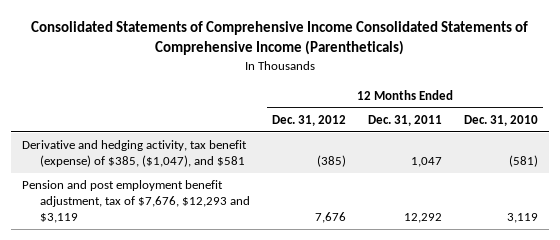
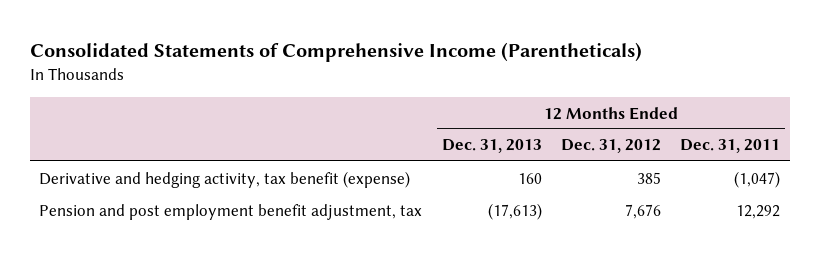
[31,20,529,56] Consolidated Statements of Comprehensive Income Consolidated Statements of Comprehensive Income (Parentheticals) -> [29,41,642,62] Consolidated Statements of Comprehensive Income (Parentheticals)
[463,114,538,126] Dec. 31, 2010 -> none
none -> [441,139,542,154] Dec. 31, 2013
[22,140,248,168] Derivative and hedging activity, tax benefit (expense) of $385, ($1,047), and $581 -> [39,170,411,188] Derivative and hedging activity, tax benefit (expense)
[317,155,347,168] (385) -> [636,171,661,184] 385
[410,157,442,168] 1,047 -> [734,170,781,188] (1,047)
[22,180,251,224] Pension and post employment benefit adjustment, tax of $7,676, $12,293 and $3,119 -> [39,203,423,220] Pension and post employment benefit adjustment, tax

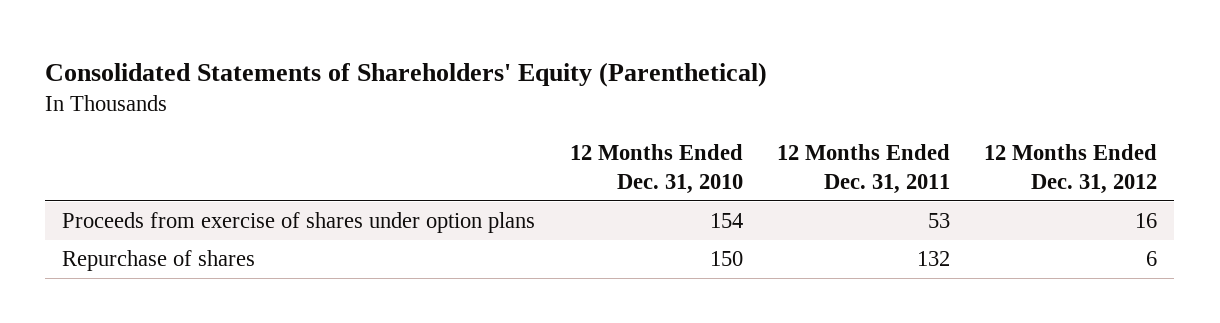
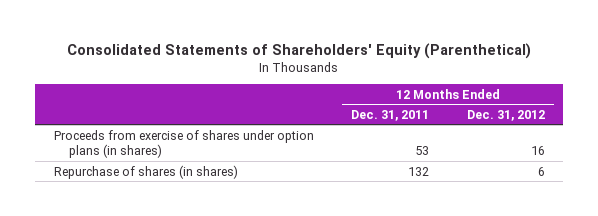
[569,144,743,195] 12 Months Ended Dec. 31, 2010 -> none
[62,212,536,234] Proceeds from exercise of shares under option plans -> [53,129,314,159] Proceeds from exercise of shares under option plans (in shares)
[62,250,256,272] Repurchase of shares -> [53,164,238,179] Repurchase of shares (in shares)

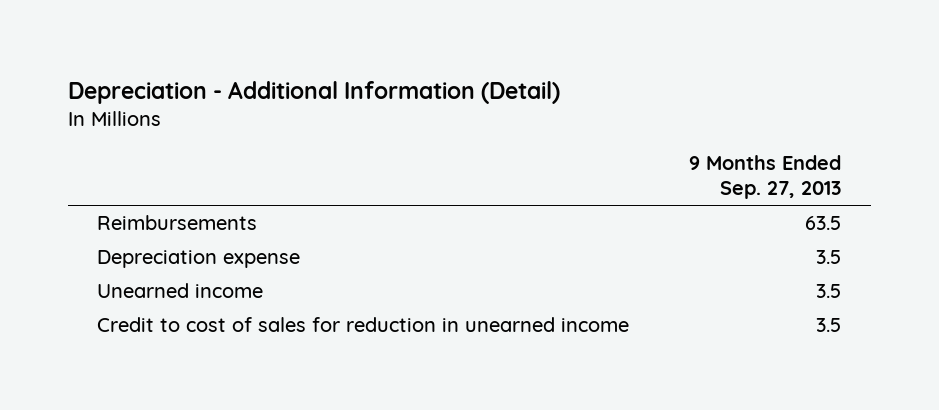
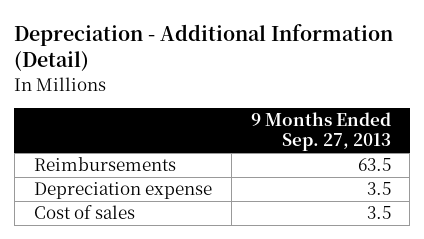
[97,317,630,333] Credit to cost of sales for reduction in unearned income -> none
[97,283,264,299] Unearned income -> [33,205,135,220] Cost of sales

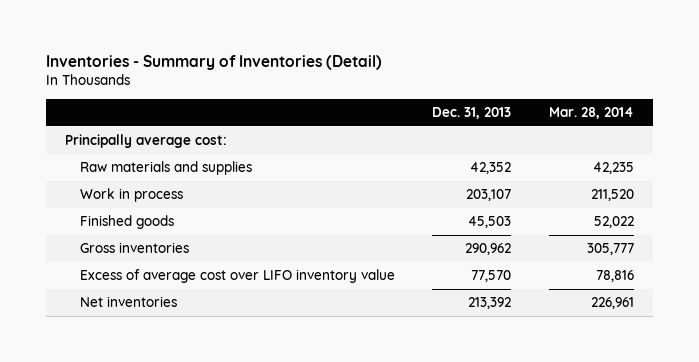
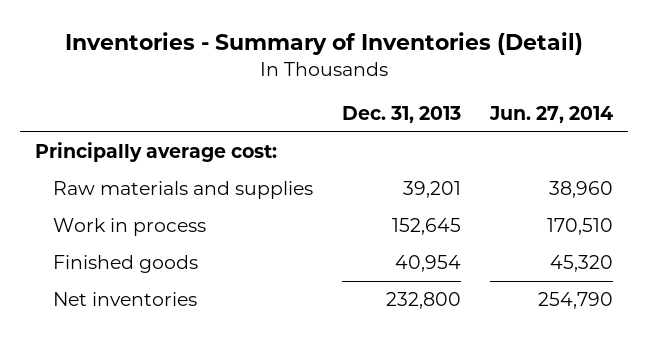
[548,107,634,120] Mar. 28, 2014 -> none
none -> [489,106,614,124] Jun. 27, 2014
[79,242,189,254] Gross inventories -> none
[79,269,395,284] Excess of average cost over LIFO inventory value -> none
[470,162,512,175] 42,352 -> [403,181,462,199] 39,201
[466,189,512,202] 203,107 -> [392,218,462,236] 152,645
[468,216,512,229] 45,503 -> [395,255,462,273] 40,954
[468,297,512,310] 213,392 -> [386,292,462,310] 232,800

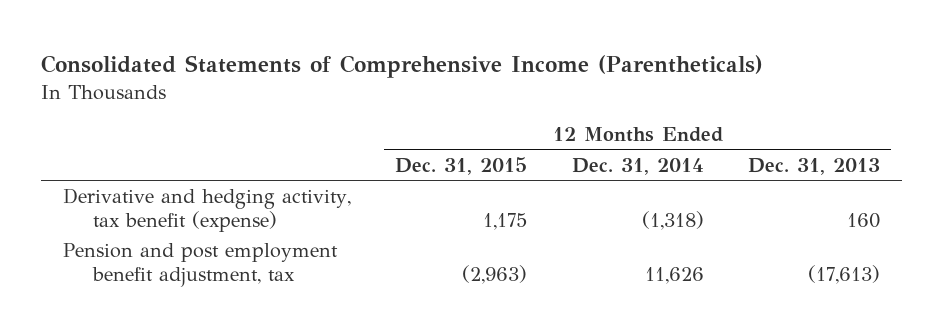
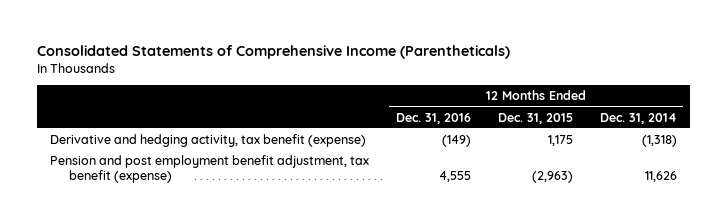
[747,157,880,175] Dec. 31, 2013 -> none
none -> [396,112,472,124] Dec. 31, 2016
[63,243,339,287] Pension and post employment benefit adjustment, tax -> [50,155,370,184] Pension and post employment benefit adjustment, tax benefit (expense)

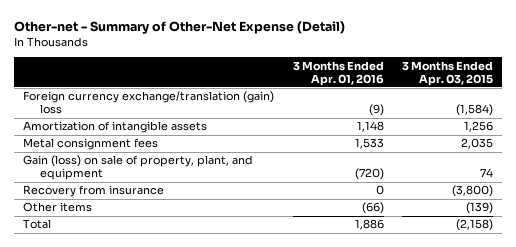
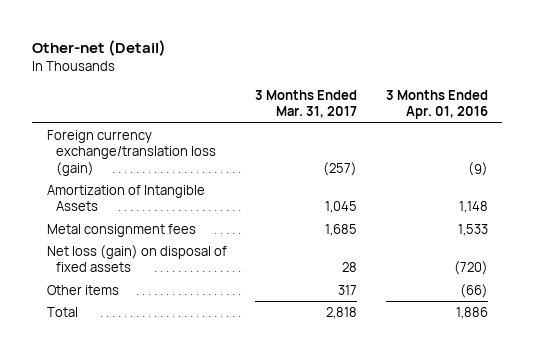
[14,21,346,35] Other-net - Summary of Other-Net Expense (Detail) -> [32,39,167,56] Other-net (Detail)
[402,60,494,86] 3 Months Ended Apr. 03, 2015 -> none
none -> [255,89,358,119] 3 Months Ended Mar. 31, 2017
[23,91,275,115] Foreign currency exchange/translation (gain) loss -> [46,129,216,176] Foreign currency exchange/translation loss (gain)
[23,121,208,134] Amortization of intangible assets -> [46,184,205,212] Amortization of Intangible Assets
[23,185,165,198] Recovery from insurance -> none
[23,155,254,181] Gain (loss) on sale of property, plant, and equipment -> [46,244,227,273] Net loss (gain) on disposal of fixed assets

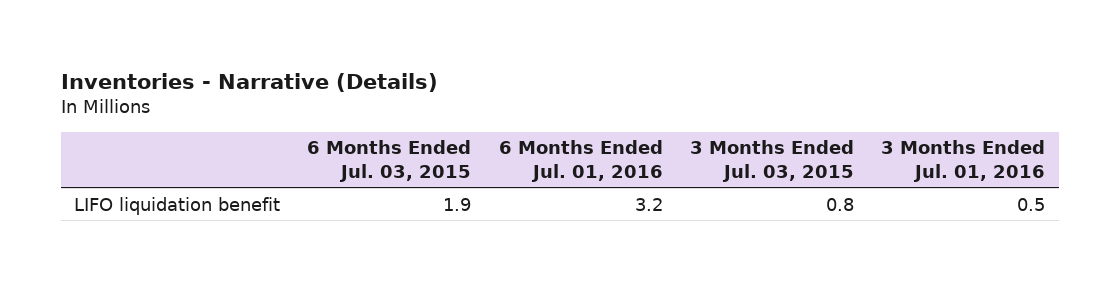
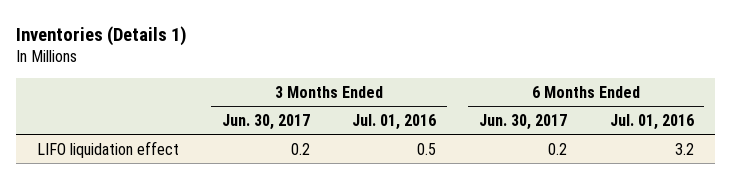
[60,72,438,92] Inventories - Narrative (Details) -> [15,25,187,46] Inventories (Details 1)
[307,140,472,182] 6 Months Ended Jul. 03, 2015 -> none
[689,140,854,182] 3 Months Ended Jul. 03, 2015 -> none
none -> [221,113,310,130] Jun. 30, 2017
none -> [479,113,568,130] Jun. 30, 2017
[74,196,281,215] LIFO liquidation benefit -> [37,140,180,158] LIFO liquidation effect

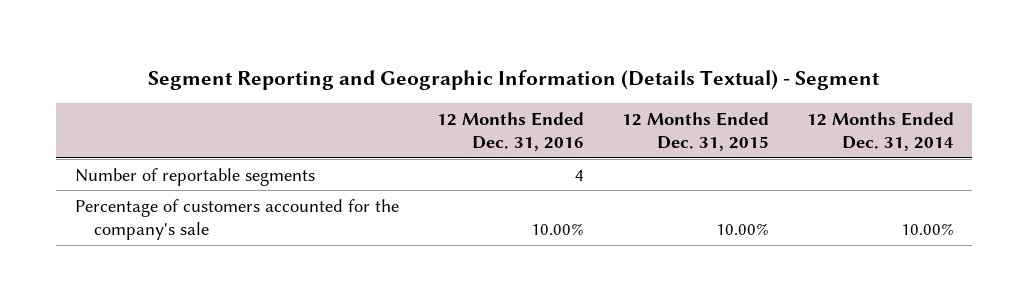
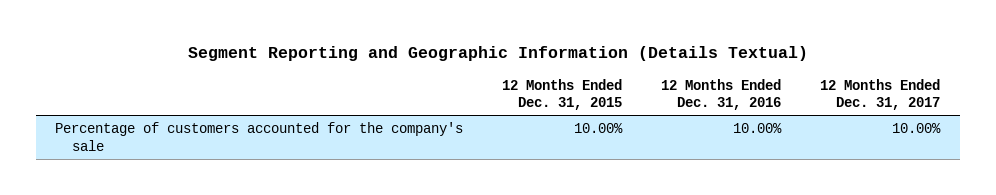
[148,69,881,90] Segment Reporting and Geographic Information (Details Textual) - Segment -> [187,46,808,62] Segment Reporting and Geographic Information (Details Textual)
[806,111,954,152] 12 Months Ended Dec. 31, 2014 -> none
none -> [820,78,941,111] 12 Months Ended Dec. 31, 2017
[74,167,315,186] Number of reportable segments -> none

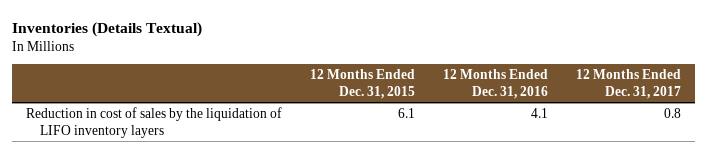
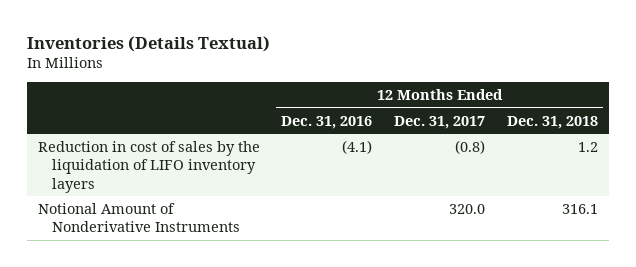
[310,69,416,99] 12 Months Ended Dec. 31, 2015 -> none
none -> [507,115,599,129] Dec. 31, 2018
[531,108,549,119] 4.1 -> [342,139,373,154] (4.1)
[664,108,682,119] 0.8 -> [455,139,486,154] (0.8)
none -> [37,202,241,233] Notional Amount of Nonderivative Instruments

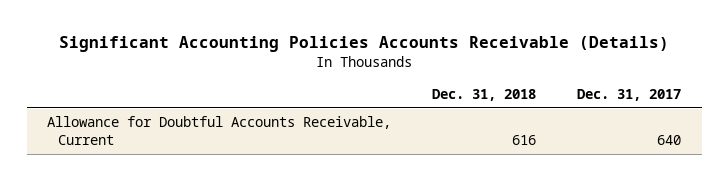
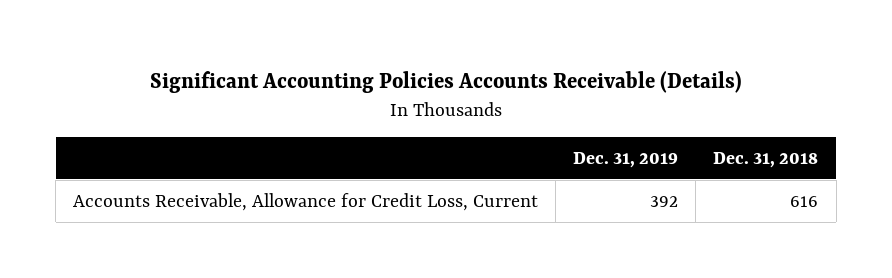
[577,89,682,102] Dec. 31, 2017 -> none
none -> [573,151,679,168] Dec. 31, 2019
[47,116,392,146] Allowance for Doubtful Accounts Receivable, Current -> [73,192,539,211] Accounts Receivable, Allowance for Credit Loss, Current

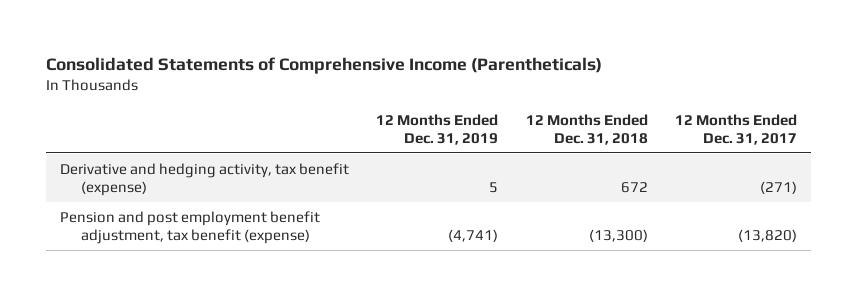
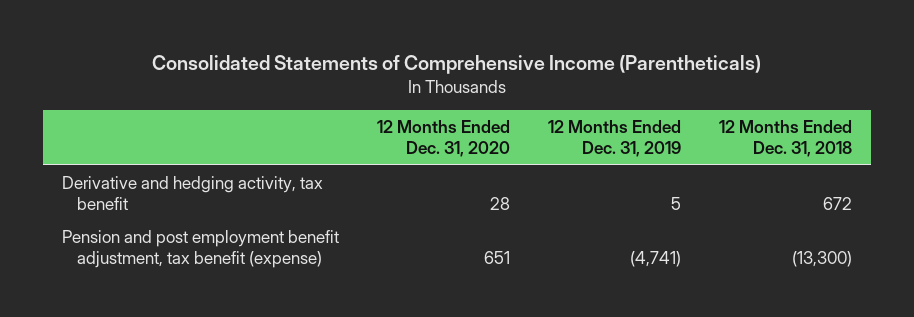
[674,113,797,145] 12 Months Ended Dec. 31, 2017 -> none
none -> [377,120,511,158] 12 Months Ended Dec. 31, 2020
[59,162,349,196] Derivative and hedging activity, tax benefit (expense) -> [62,176,324,210] Derivative and hedging activity, tax benefit

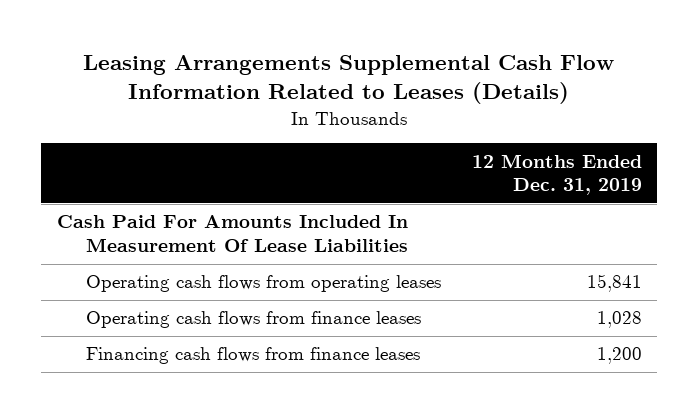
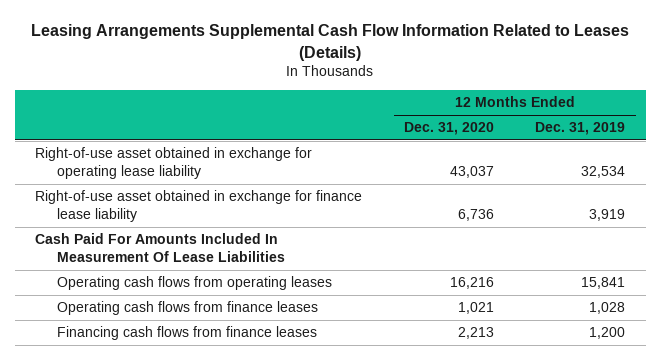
none -> [403,122,494,136] Dec. 31, 2020
none -> [35,147,313,180] Right-of-use asset obtained in exchange for operating lease liability
none -> [35,190,363,223] Right-of-use asset obtained in exchange for finance lease liability

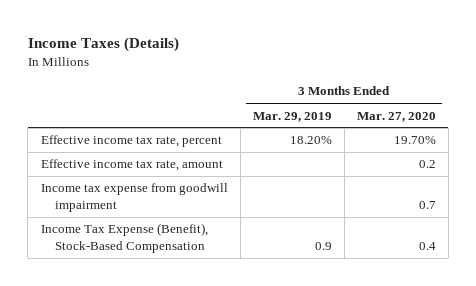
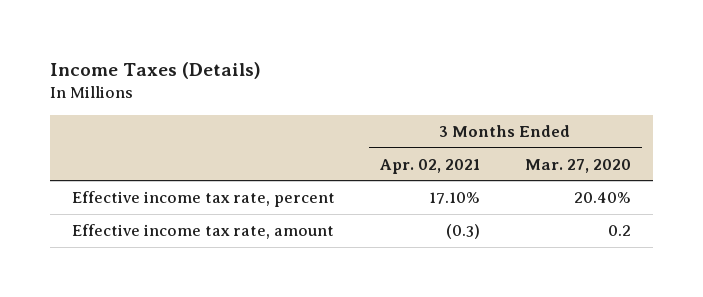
[252,111,332,122] Mar. 29, 2019 -> none
none -> [379,158,480,174] Apr. 02, 2021
[393,136,436,145] 19.70% -> [573,192,631,204] 20.40%
[40,183,228,212] Income tax expense from goodwill impairment -> none
[40,223,208,253] Income Tax Expense (Benefit), Stock-Based Compensation -> none

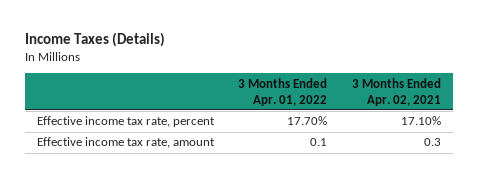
[524,158,631,173] Mar. 27, 2020 -> none
none -> [238,77,328,106] 3 Months Ended Apr. 01, 2022
[445,224,480,240] (0.3) -> [423,138,441,147] 0.3

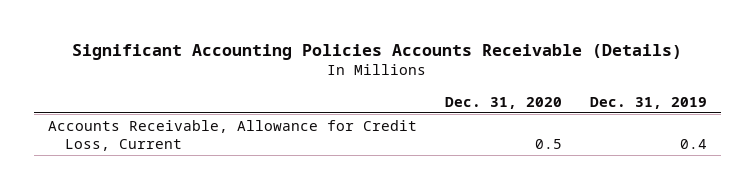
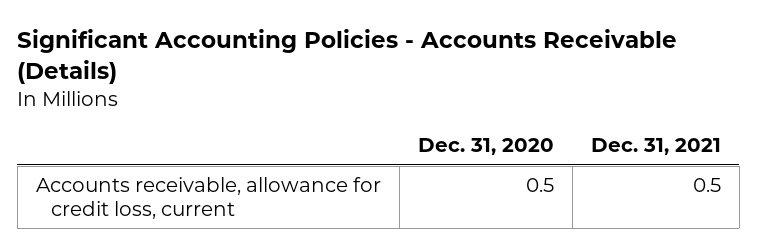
[72,43,683,60] Significant Accounting Policies Accounts Receivable (Details) -> [17,29,678,85] Significant Accounting Policies - Accounts Receivable (Details)
[589,96,707,109] Dec. 31, 2019 -> none
none -> [590,138,721,156] Dec. 31, 2021
[47,119,417,151] Accounts Receivable, Allowance for Credit Loss, Current -> [35,177,381,219] Accounts receivable, allowance for credit loss, current

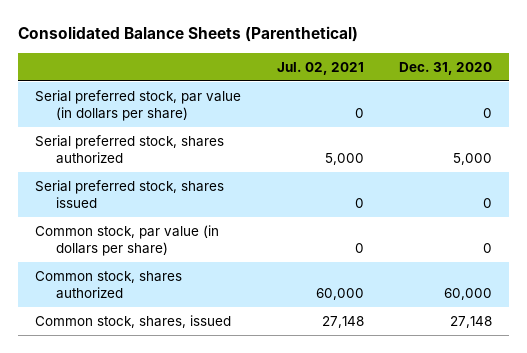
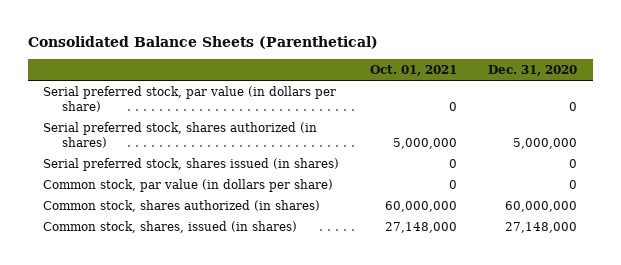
[276,61,364,75] Jul. 02, 2021 -> none
none -> [370,64,458,76] Oct. 01, 2021
[35,135,225,165] Serial preferred stock, shares authorized -> [43,121,318,148] Serial preferred stock, shares authorized (in shares)
[452,153,492,166] 5,000 -> [513,137,578,149] 5,000,000
[35,180,225,209] Serial preferred stock, shares issued -> [43,157,340,171] Serial preferred stock, shares issued (in shares)
[35,271,183,300] Common stock, shares authorized -> [43,199,321,212] Common stock, shares authorized (in shares)
[443,288,492,301] 60,000 -> [505,200,578,212] 60,000,000
[35,315,232,329] Common stock, shares, issued -> [43,220,298,233] Common stock, shares, issued (in shares)
[449,316,492,329] 27,148 -> [505,221,578,233] 27,148,000

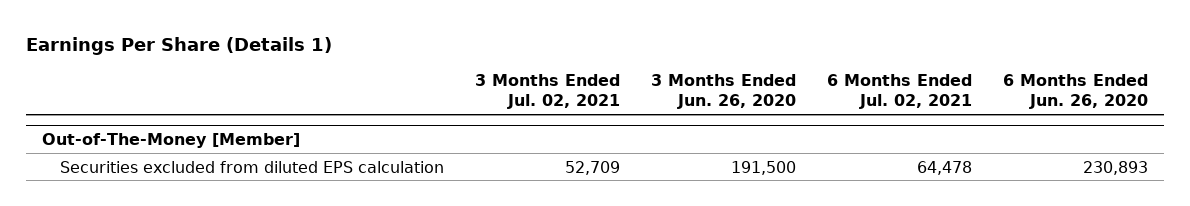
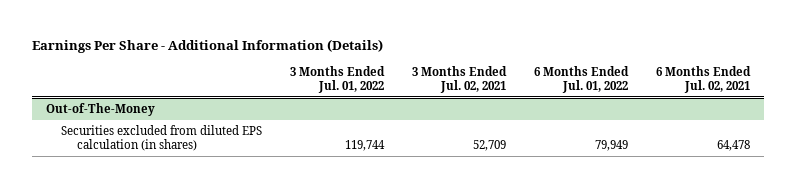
[26,36,333,55] Earnings Per Share (Details 1) -> [32,38,384,53] Earnings Per Share - Additional Information (Details)
[650,74,796,110] 3 Months Ended Jun. 26, 2020 -> none
[1002,74,1148,110] 6 Months Ended Jun. 26, 2020 -> none
none -> [290,65,386,94] 3 Months Ended Jul. 01, 2022
none -> [533,65,629,94] 6 Months Ended Jul. 01, 2022
[41,132,300,148] Out-of-The-Money [Member] -> [45,102,155,116] Out-of-The-Money
[59,160,444,173] Securities excluded from diluted EPS calculation -> [61,124,263,152] Securities excluded from diluted EPS calculation (in shares)

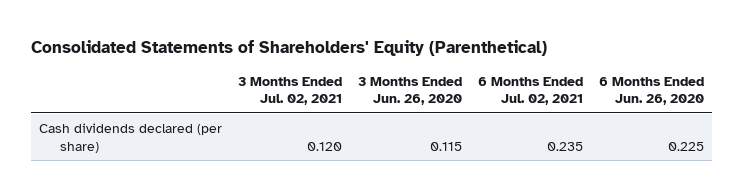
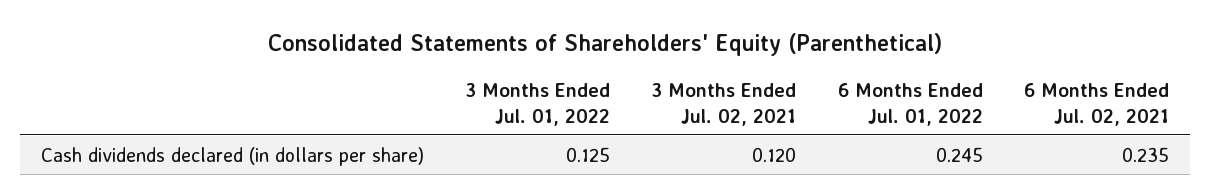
[357,76,462,106] 3 Months Ended Jun. 26, 2020 -> none
[599,76,705,106] 6 Months Ended Jun. 26, 2020 -> none
none -> [465,83,611,126] 3 Months Ended Jul. 01, 2022
none -> [837,83,983,126] 6 Months Ended Jul. 01, 2022
[38,123,222,153] Cash dividends declared (per share) -> [40,146,424,166] Cash dividends declared (in dollars per share)

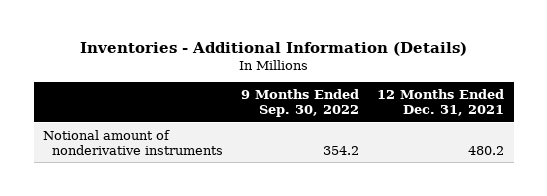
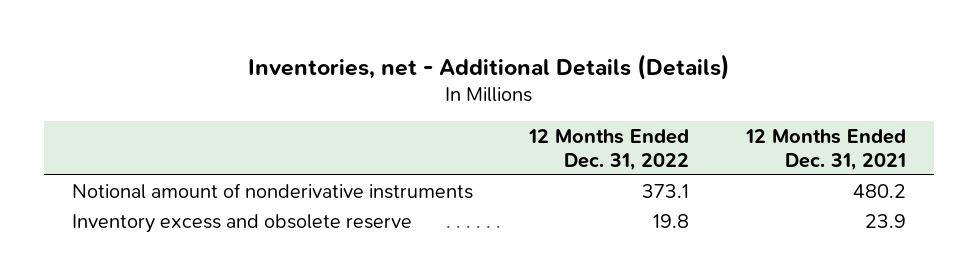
[79,42,467,57] Inventories - Additional Information (Details) -> [247,53,730,80] Inventories, net - Additional Details (Details)
[241,88,360,117] 9 Months Ended Sep. 30, 2022 -> none
none -> [528,128,690,171] 12 Months Ended Dec. 31, 2022
none -> [72,213,413,233] Inventory excess and obsolete reserve

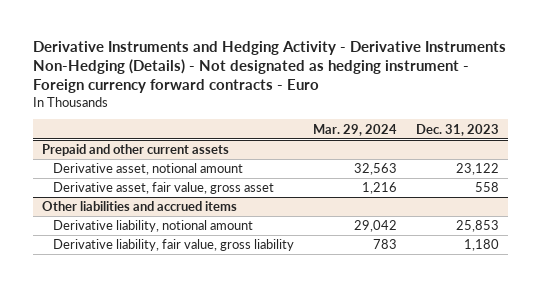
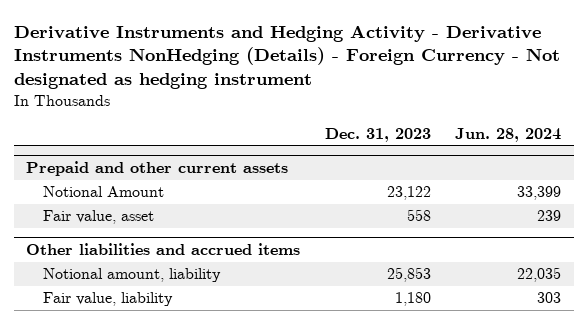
[32,40,506,94] Derivative Instruments and Hedging Activity - Derivative Instruments Non-Hedging (Details) - Not designated as hedging instrument - Foreign currency forward contracts - Euro -> [13,24,560,90] Derivative Instruments and Hedging Activity - Derivative Instruments NonHedging (Details) - Foreign Currency - Not designated as hedging instrument
[312,123,397,136] Mar. 29, 2024 -> none
none -> [455,127,562,142] Jun. 28, 2024
[52,163,243,176] Derivative asset, notional amount -> [42,186,164,198] Notional Amount
[52,182,274,195] Derivative asset, fair value, gross asset -> [42,210,154,225] Fair value, asset
[52,220,253,233] Derivative liability, notional amount -> [42,268,221,283] Notional amount, liability
[52,239,294,252] Derivative liability, fair value, gross liability -> [42,292,173,307] Fair value, liability

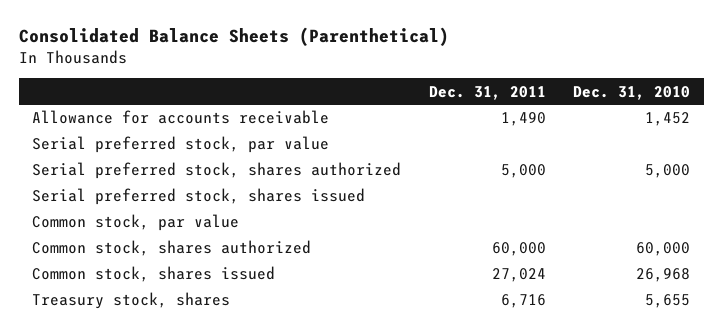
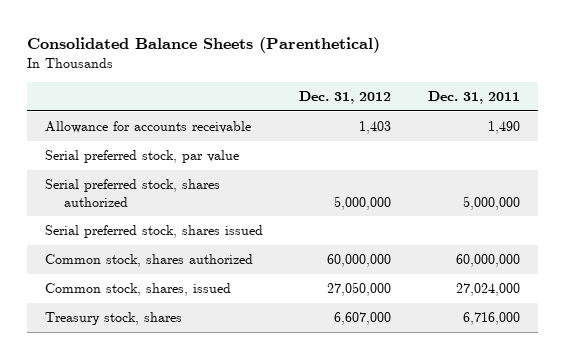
[573,85,691,100] Dec. 31, 2010 -> none
none -> [299,91,392,105] Dec. 31, 2012
[500,164,546,179] 5,000 -> [462,195,520,210] 5,000,000
[32,214,240,232] Common stock, par value -> none
[491,242,546,257] 60,000 -> [455,254,520,268] 60,000,000
[32,266,276,283] Common stock, shares issued -> [44,283,231,297] Common stock, shares, issued
[491,268,546,283] 27,024 -> [455,283,520,297] 27,024,000
[500,294,546,309] 6,716 -> [462,312,520,326] 6,716,000

